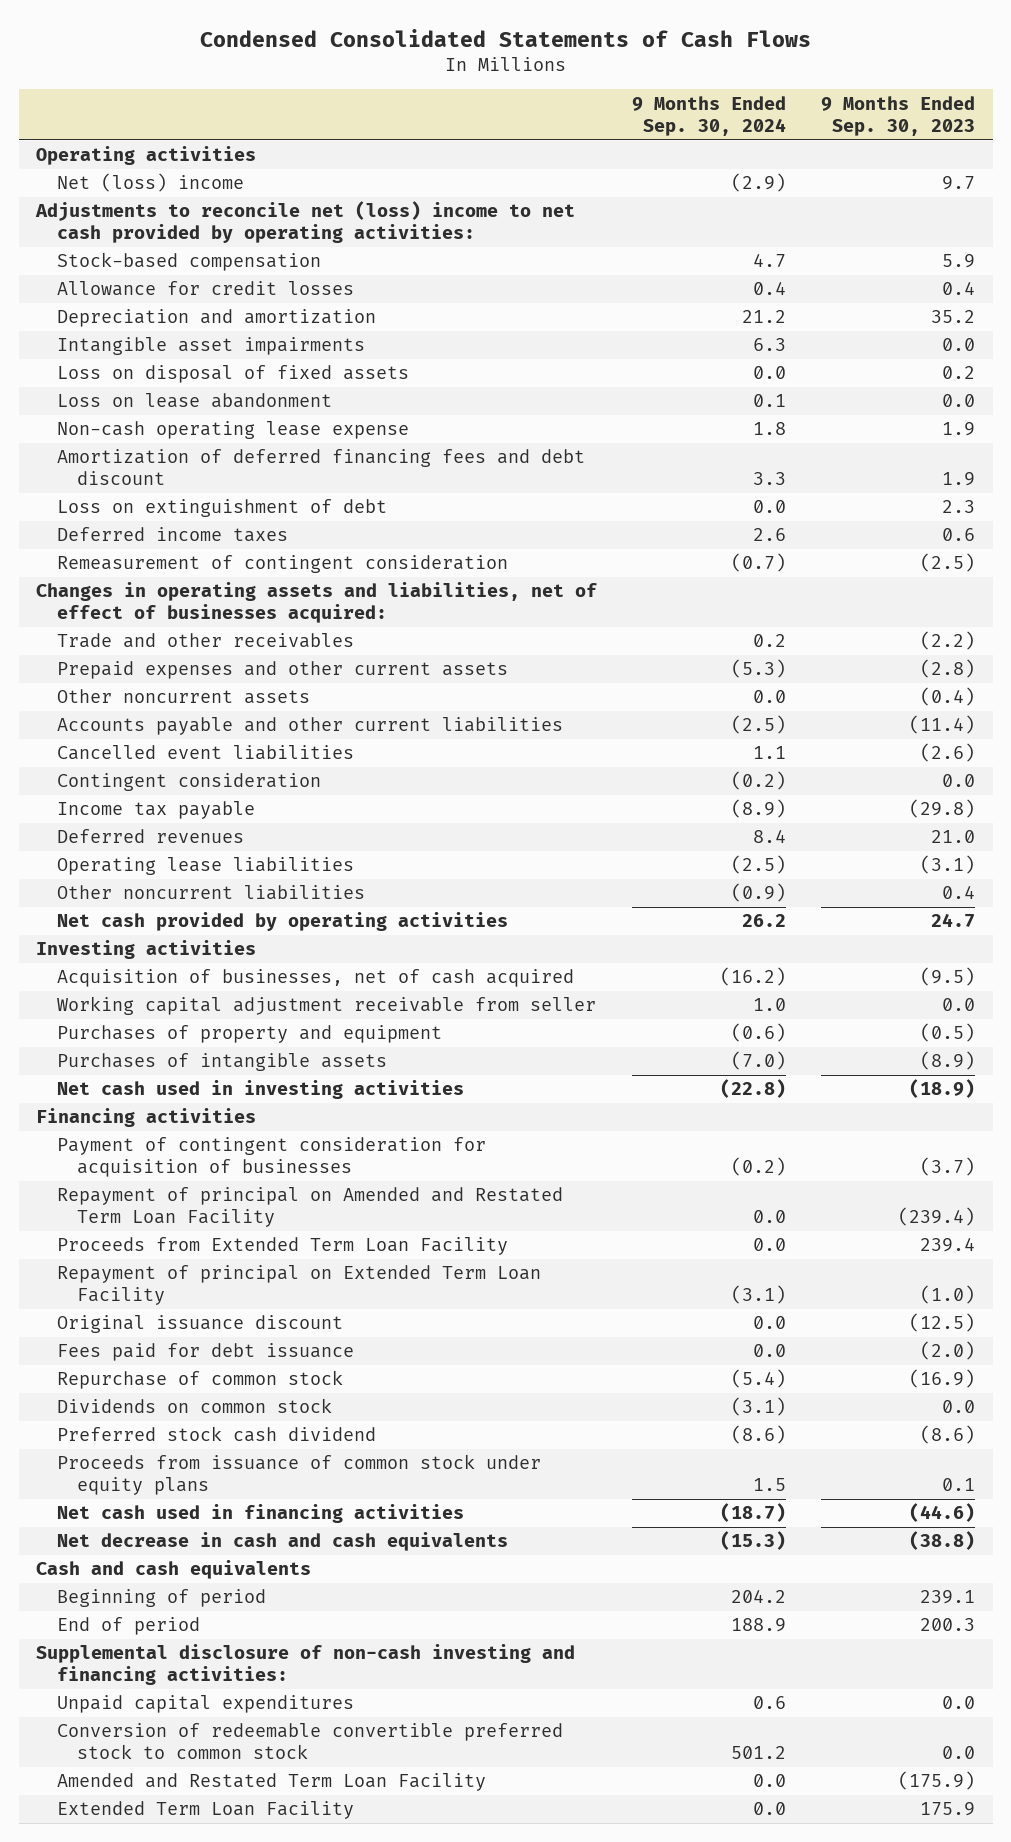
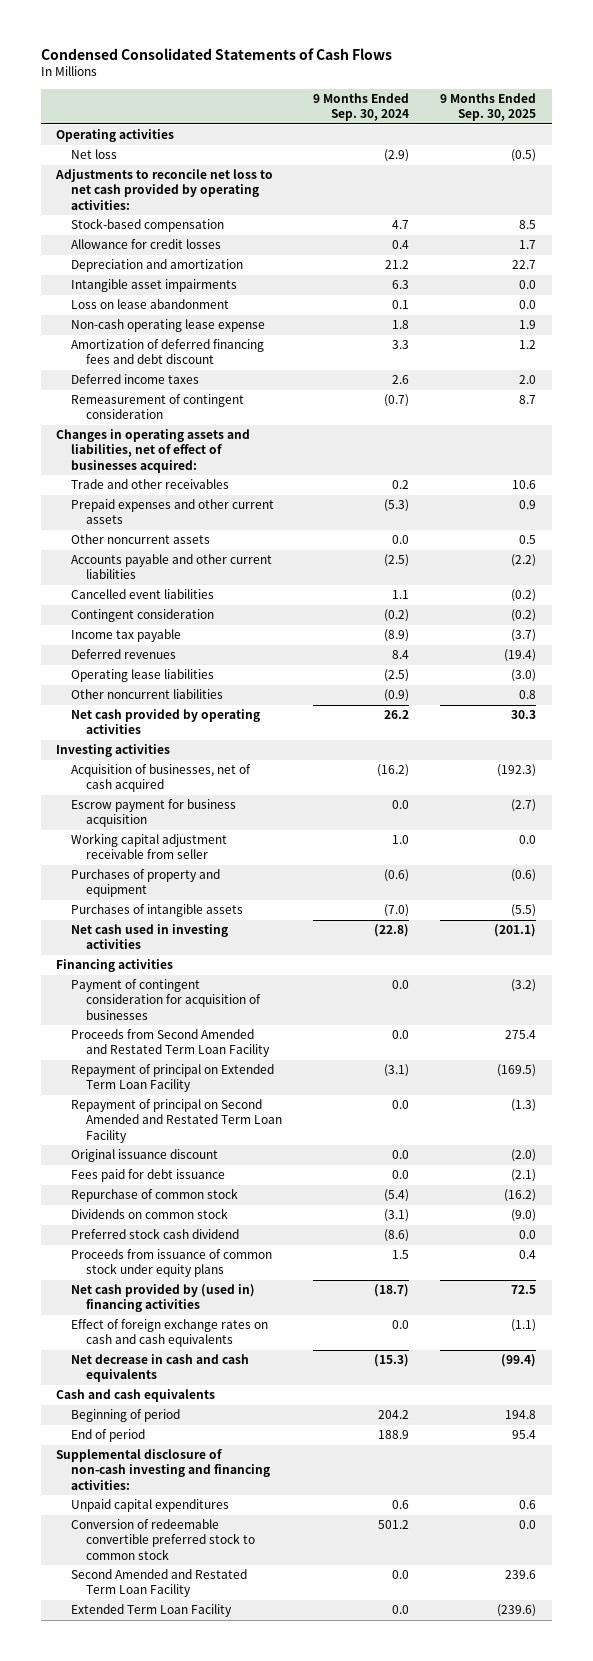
[821,95,976,136] 9 Months Ended Sep. 30, 2023 -> none
none -> [440,92,537,122] 9 Months Ended Sep. 30, 2025
[56,173,244,193] Net (loss) income -> [71,149,118,160] Net loss
[35,201,576,244] Adjustments to reconcile net (loss) income to net cash provided by operating activities: -> [55,169,274,210] Adjustments to reconcile net loss to net cash provided by operating activities:
[56,365,409,384] Loss on disposal of fixed assets -> none
[56,499,387,518] Loss on extinguishment of debt -> none
none -> [71,799,237,828] Escrow payment for business acquisition
[56,1187,563,1228] Repayment of principal on Amended and Restated Term Loan Facility -> none
[731,1157,787,1177] (0.2) -> [392,980,410,990] 0.0
[56,1237,508,1256] Proceeds from Extended Term Loan Facility -> [71,1029,271,1058] Proceeds from Second Amended and Restated Term Loan Facility
none -> [71,1099,283,1143] Repayment of principal on Second Amended and Restated Term Loan Facility
[56,1504,464,1524] Net cash used in financing activities -> [71,1284,256,1313] Net cash provided by (used in) financing activities
none -> [71,1319,269,1348] Effect of foreign exchange rates on cash and cash equivalents
[56,1773,486,1792] Amended and Restated Term Loan Facility -> [71,1569,248,1598] Second Amended and Restated Term Loan Facility

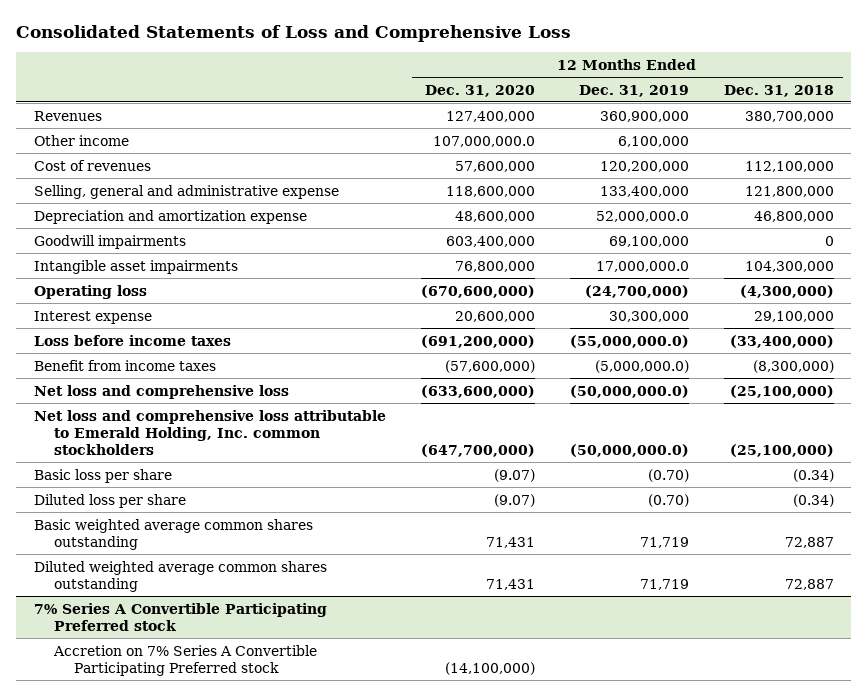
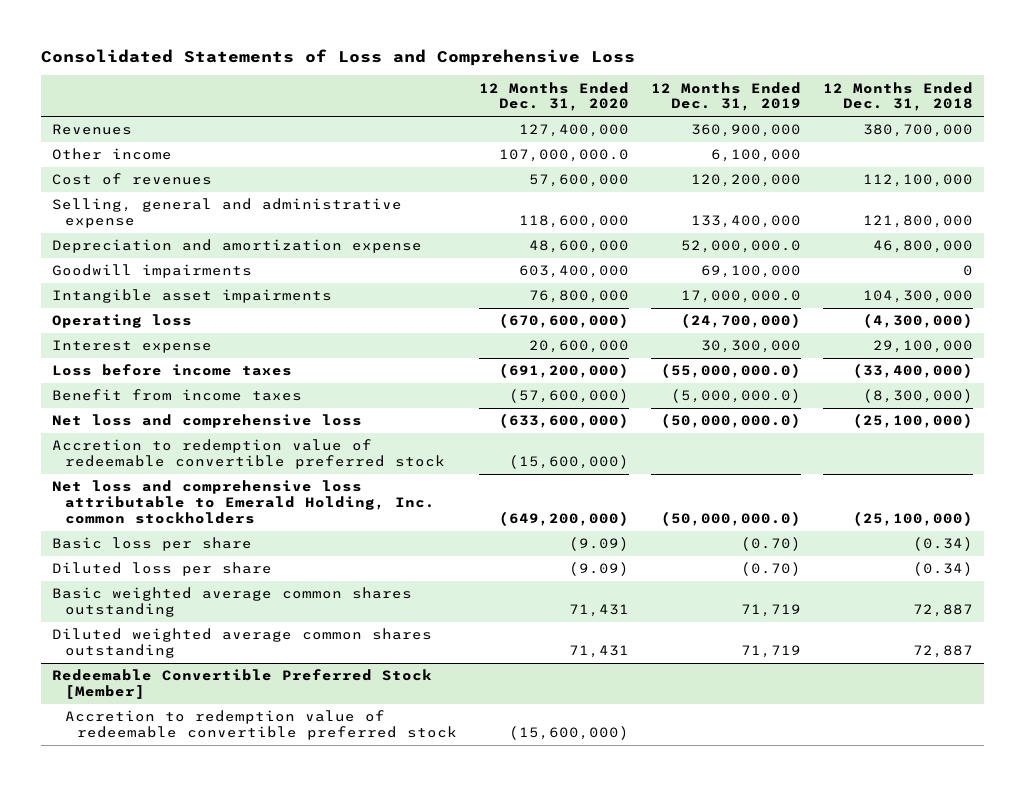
none -> [52,439,445,470] Accretion to redemption value of redeemable convertible preferred stock
[420,443,535,457] (647,700,000) -> [498,511,629,527] (649,200,000)
[493,468,535,482] (9.07) -> [568,537,629,552] (9.09)
[493,493,535,507] (9.07) -> [568,562,629,577] (9.09)
[33,602,327,631] 7% Series A Convertible Participating Preferred stock -> none
[52,644,317,676] Accretion on 7% Series A Convertible Participating Preferred stock -> none
none -> [52,669,433,700] Redeemable Convertible Preferred Stock [Member]
none -> [64,710,457,741] Accretion to redemption value of redeemable convertible preferred stock

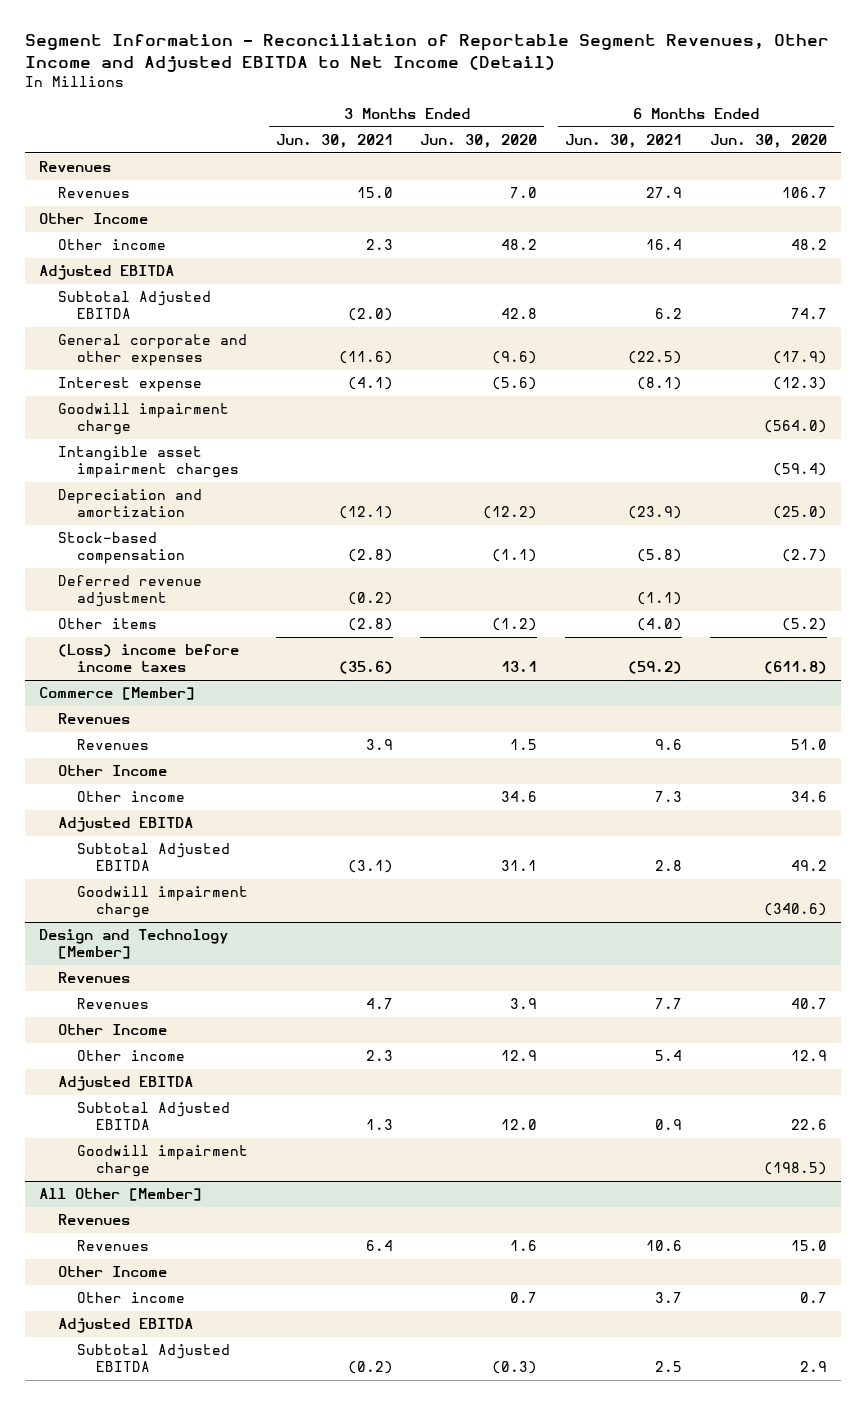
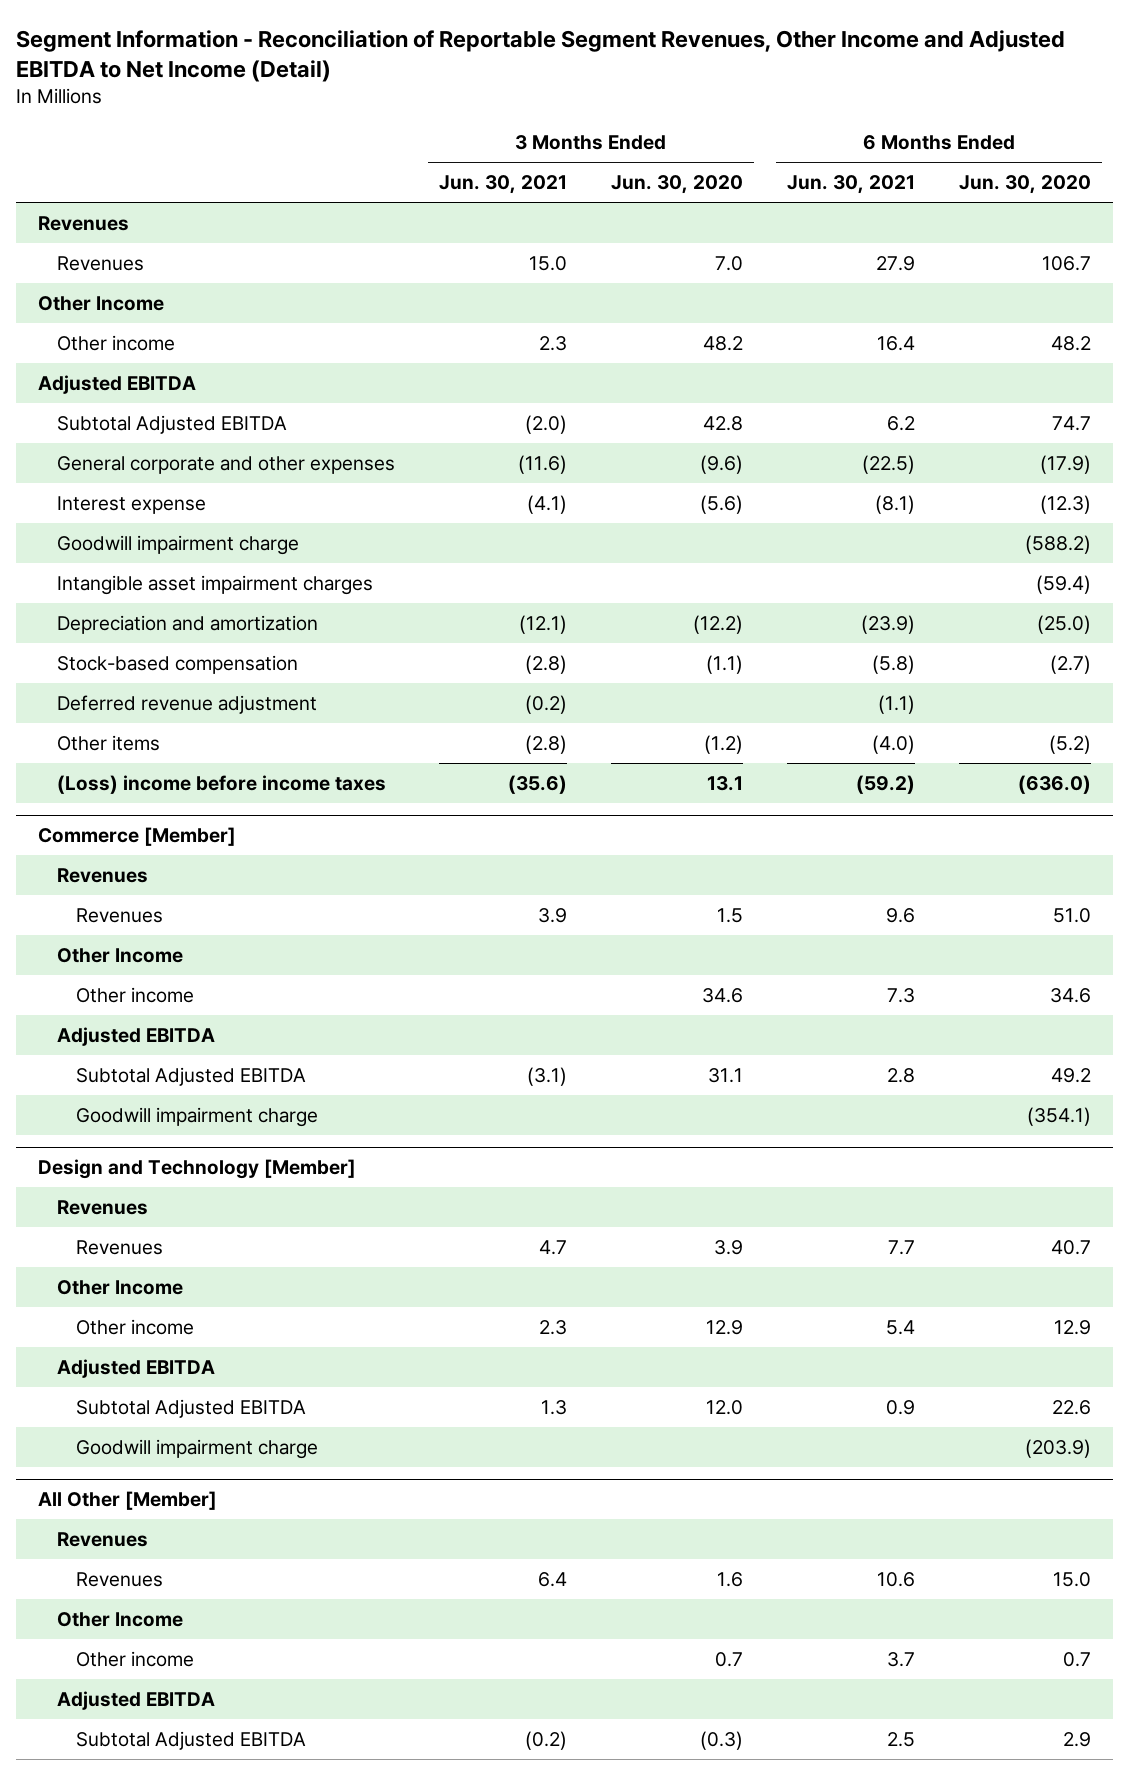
[763,420,827,434] (564.0) -> [1024,534,1091,554] (588.2)
[763,661,827,675] (611.8) -> [1017,774,1091,794] (636.0)
[763,903,827,917] (340.6) -> [1026,1106,1091,1126] (354.1)
[763,1162,827,1176] (198.5) -> [1024,1438,1091,1458] (203.9)

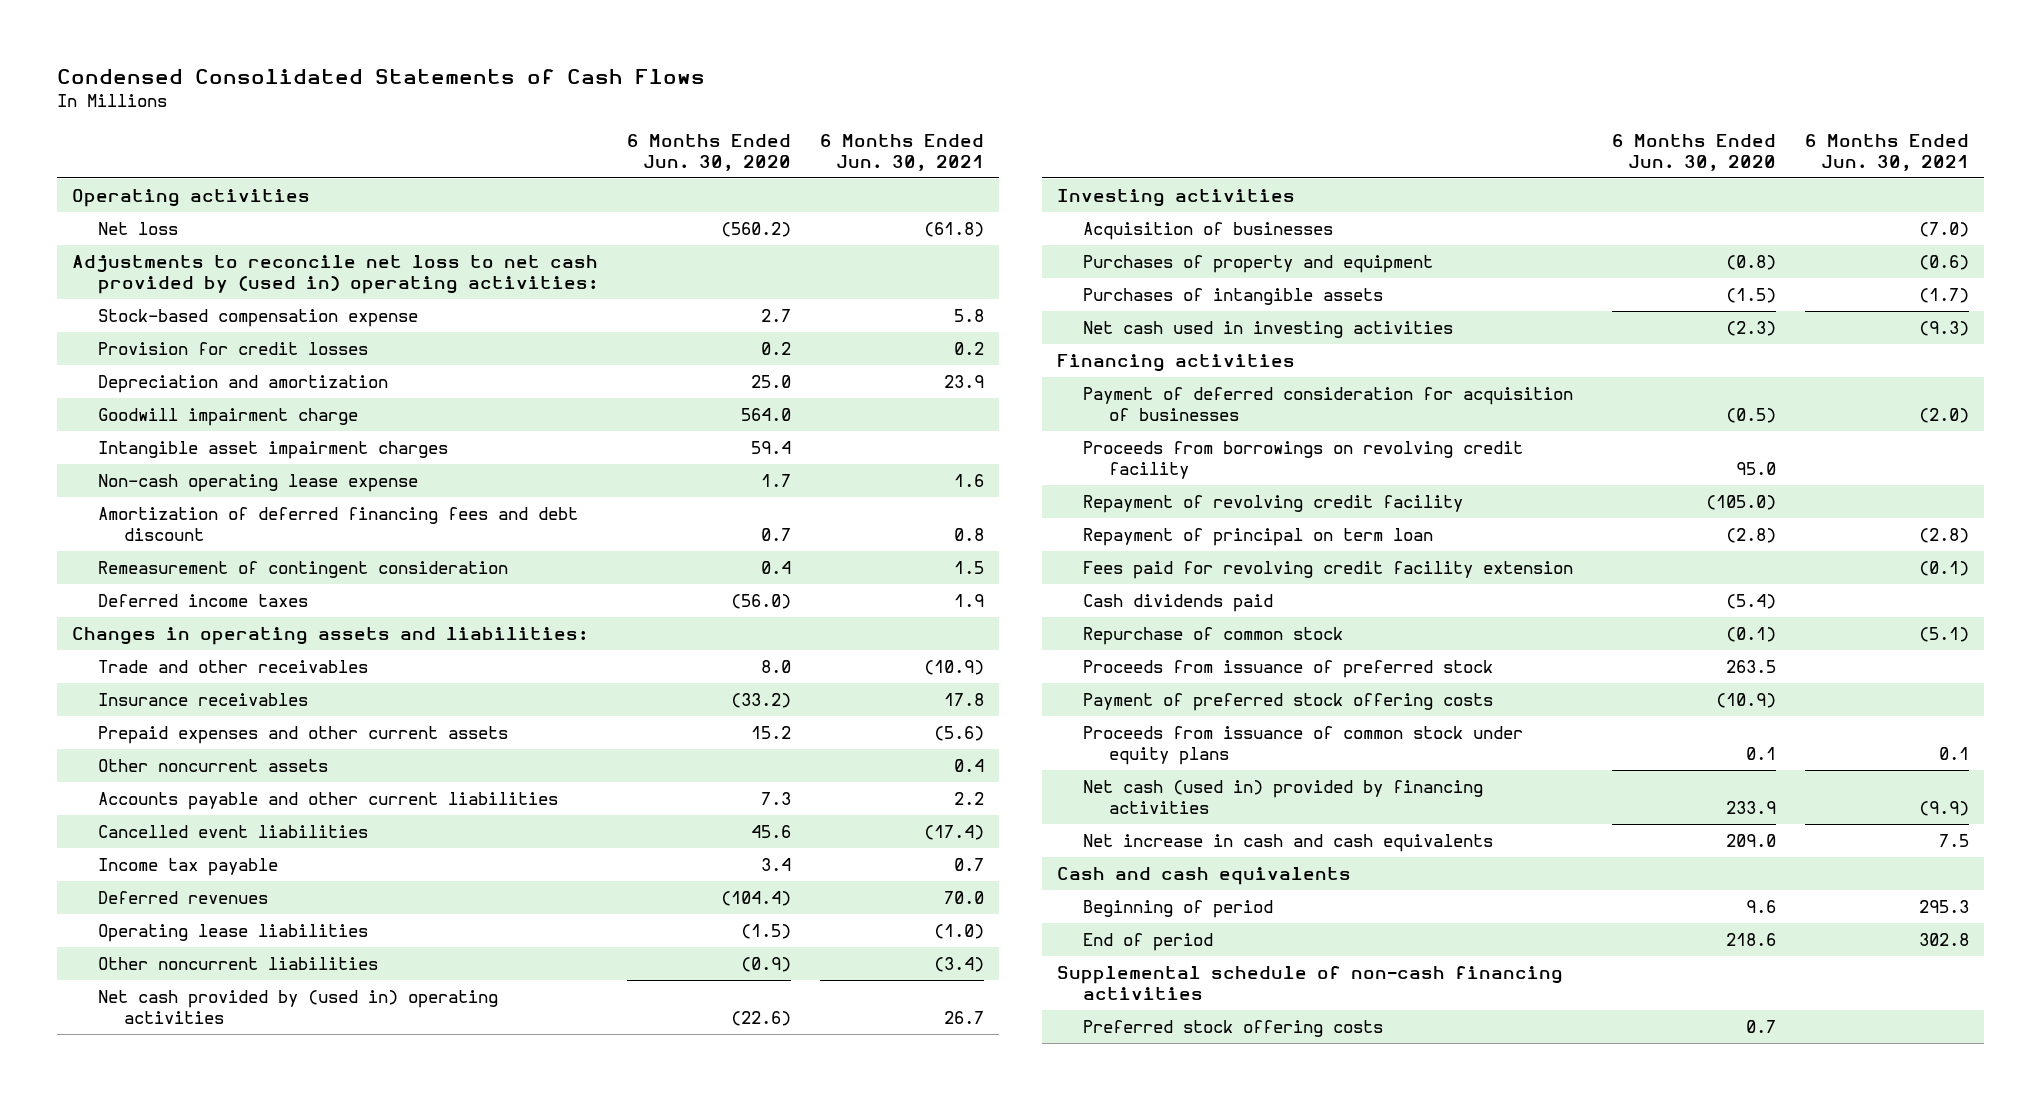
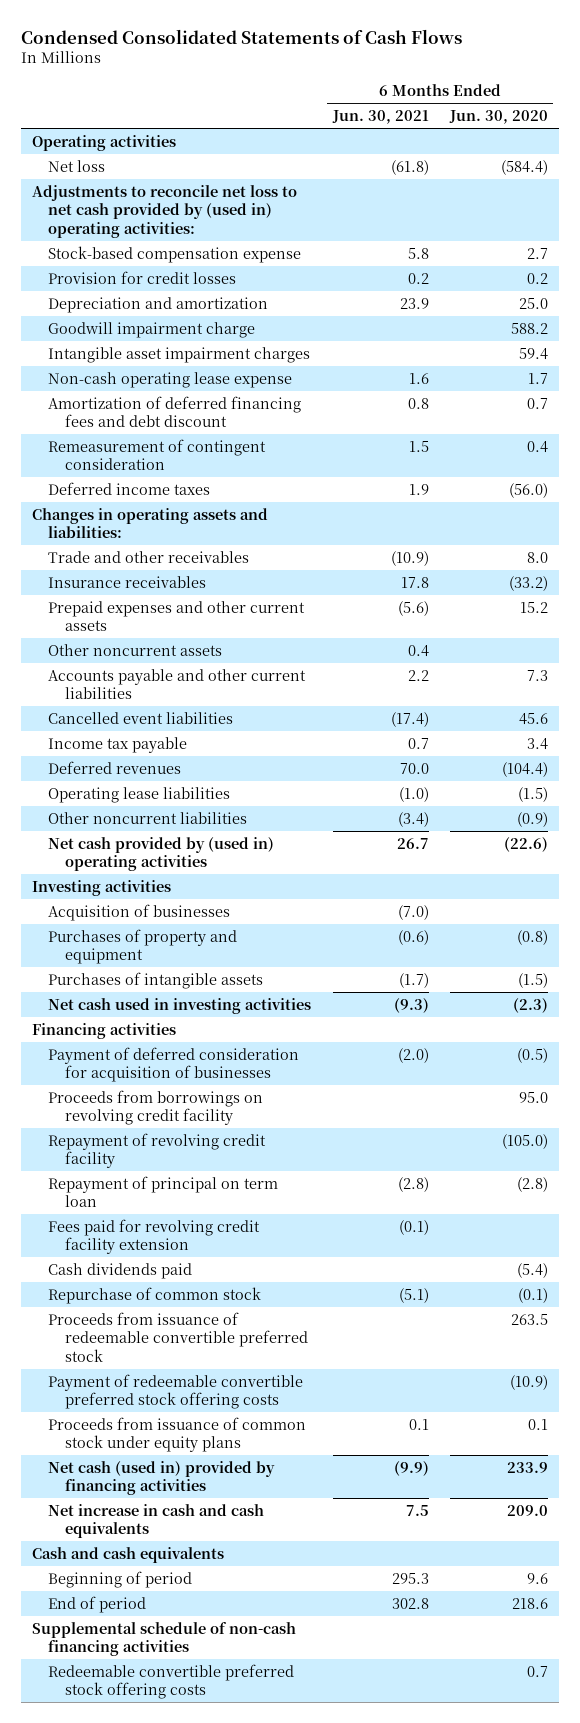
[720,222,791,238] (560.2) -> [501,159,549,175] (584.4)
[740,408,791,422] 564.0 -> [511,322,549,334] 588.2
[1082,660,1493,679] Proceeds from issuance of preferred stock -> [48,1311,308,1362] Proceeds from issuance of redeemable convertible preferred stock
[1082,693,1493,712] Payment of preferred stock offering costs -> [48,1373,304,1410] Payment of redeemable convertible preferred stock offering costs
[1082,1020,1383,1038] Preferred stock offering costs -> [48,1663,295,1700] Redeemable convertible preferred stock offering costs

